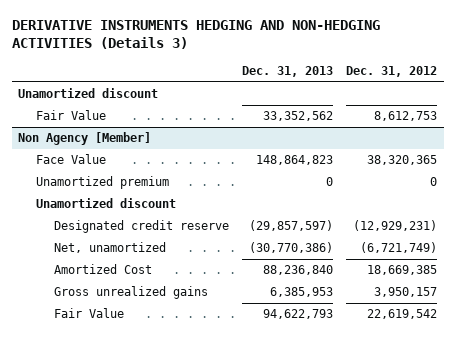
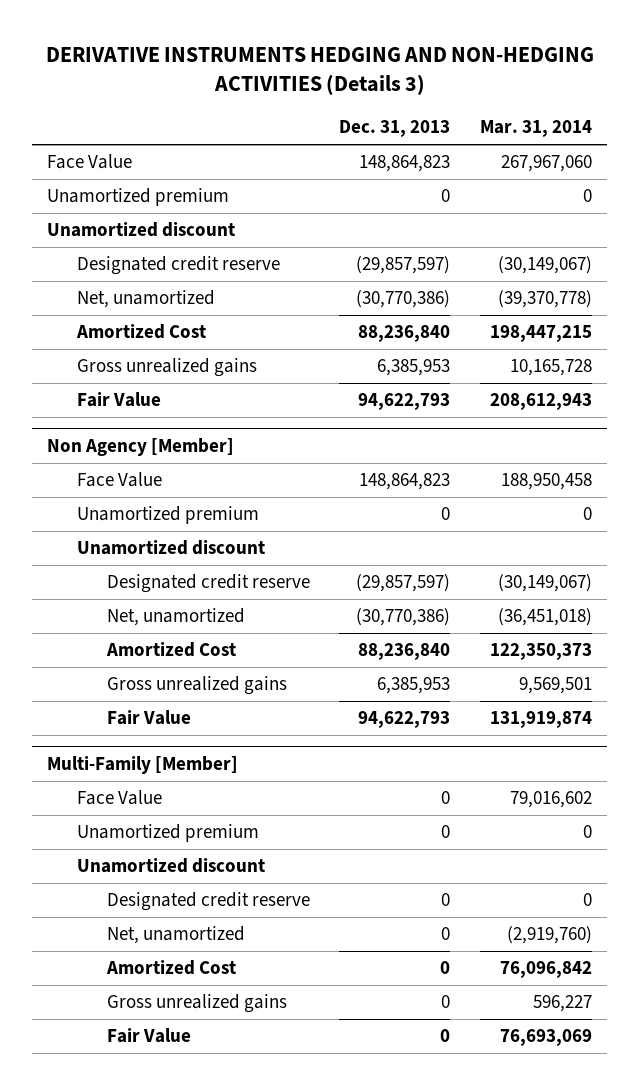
[346,66,438,78] Dec. 31, 2012 -> none
none -> [480,120,593,138] Mar. 31, 2014
none -> [47,154,133,170] Face Value
none -> [47,188,230,207] Unamortized premium
none -> [76,256,280,276] Designated credit reserve
none -> [76,290,215,309] Net, unamortized
none -> [75,324,206,340] Amortized Cost
none -> [76,358,257,378] Gross unrealized gains
[263,111,334,122] 33,352,562 -> [358,393,451,411] 94,622,793
none -> [47,755,239,774] Multi-Family [Member]
none -> [76,790,162,806] Face Value
none -> [76,824,259,843] Unamortized premium
none -> [76,858,265,874] Unamortized discount
none -> [106,892,310,912] Designated credit reserve
none -> [106,926,245,945] Net, unamortized
none -> [105,960,236,976] Amortized Cost
none -> [106,994,287,1014] Gross unrealized gains
none -> [106,1028,191,1044] Fair Value

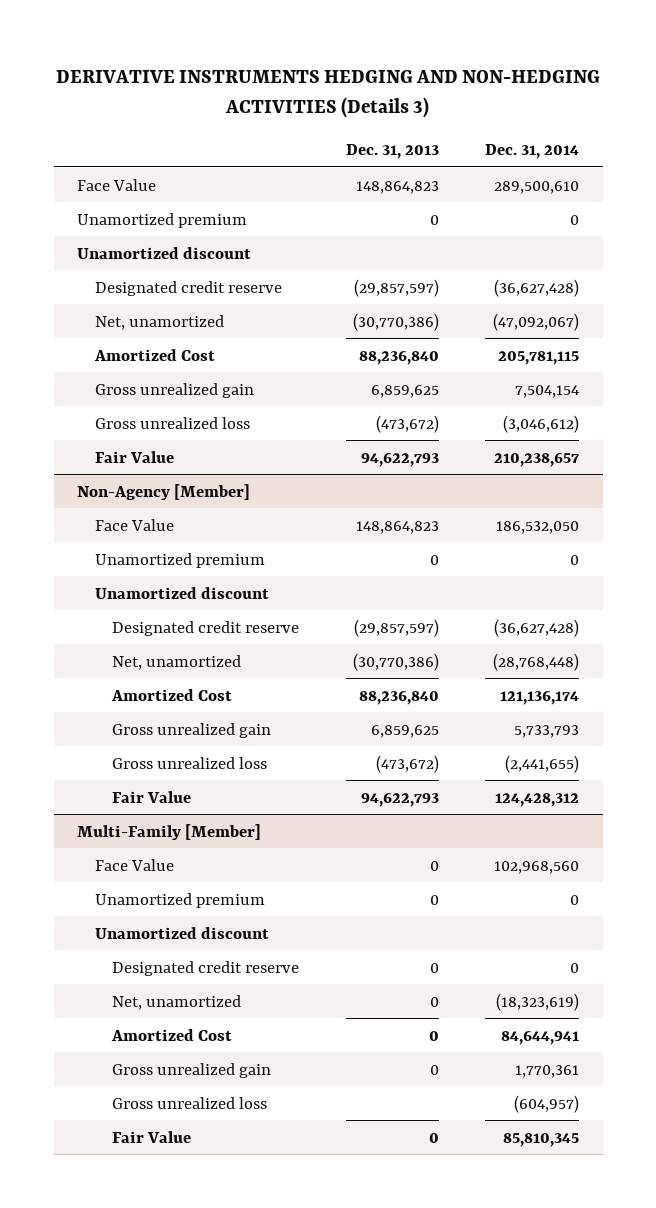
[480,120,593,138] Mar. 31, 2014 -> none
none -> [485,144,580,160] Dec. 31, 2014
[76,358,257,378] Gross unrealized gains -> [94,382,254,398] Gross unrealized gain
[377,359,451,377] 6,385,953 -> [370,384,439,398] 6,859,625
none -> [94,416,250,429] Gross unrealized loss
[47,437,235,456] Non Agency [Member] -> [76,483,250,500] Non-Agency [Member]
[106,676,287,696] Gross unrealized gains -> [112,722,272,738] Gross unrealized gain
[377,677,451,695] 6,385,953 -> [370,724,439,738] 6,859,625
none -> [112,756,268,769] Gross unrealized loss
[106,994,287,1014] Gross unrealized gains -> [112,1062,272,1078] Gross unrealized gain
none -> [112,1096,268,1109] Gross unrealized loss

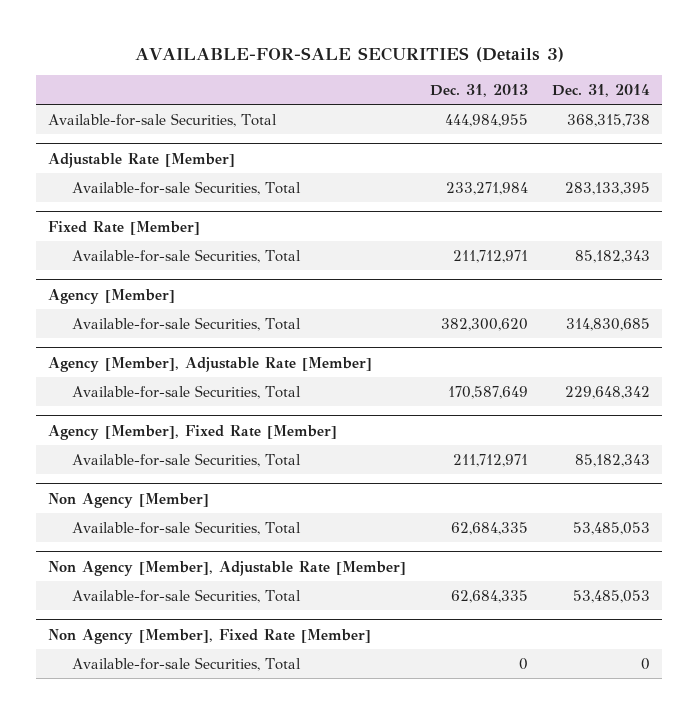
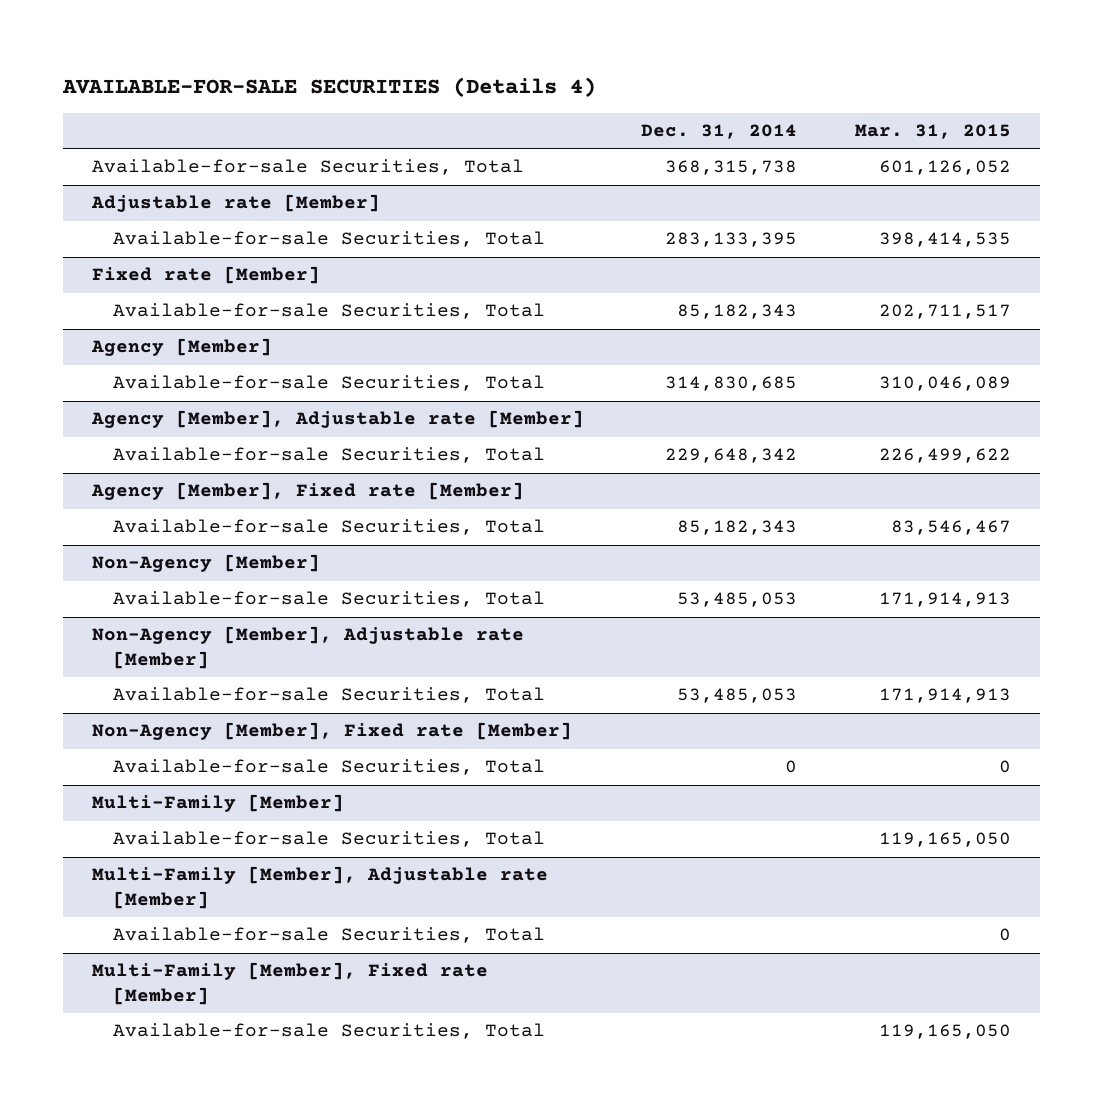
[135,46,565,62] AVAILABLE-FOR-SALE SECURITIES (Details 3) -> [62,77,597,98] AVAILABLE-FOR-SALE SECURITIES (Details 4)
[430,83,529,97] Dec. 31, 2013 -> none
none -> [854,124,1011,140] Mar. 31, 2015
[48,152,236,168] Adjustable Rate [Member] -> [90,194,380,213] Adjustable rate [Member]
[48,220,201,235] Fixed Rate [Member] -> [91,266,320,285] Fixed rate [Member]
[48,356,373,372] Agency [Member], Adjustable Rate [Member] -> [90,410,584,429] Agency [Member], Adjustable rate [Member]
[48,424,338,440] Agency [Member], Fixed Rate [Member] -> [90,482,524,501] Agency [Member], Fixed rate [Member]
[48,492,210,508] Non Agency [Member] -> [91,554,320,573] Non-Agency [Member]
[48,560,407,576] Non Agency [Member], Adjustable Rate [Member] -> [91,626,524,669] Non-Agency [Member], Adjustable rate [Member]
[48,628,372,644] Non Agency [Member], Fixed Rate [Member] -> [91,722,572,741] Non-Agency [Member], Fixed rate [Member]
none -> [91,794,344,813] Multi-Family [Member]
none -> [113,831,546,848] Available-for-sale Securities, Total
none -> [91,866,548,909] Multi-Family [Member], Adjustable rate [Member]
none -> [113,927,546,944] Available-for-sale Securities, Total
none -> [91,962,488,1005] Multi-Family [Member], Fixed rate [Member]
none -> [113,1023,546,1040] Available-for-sale Securities, Total

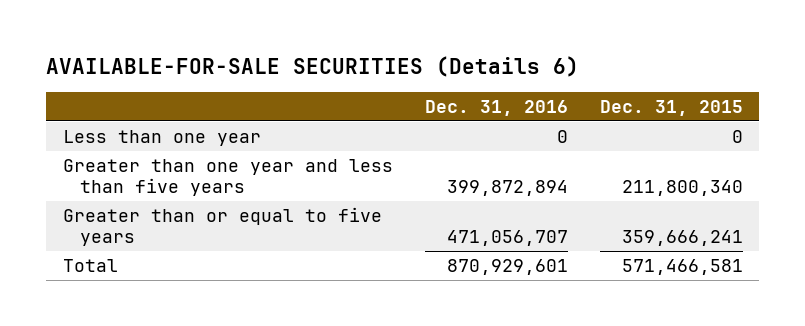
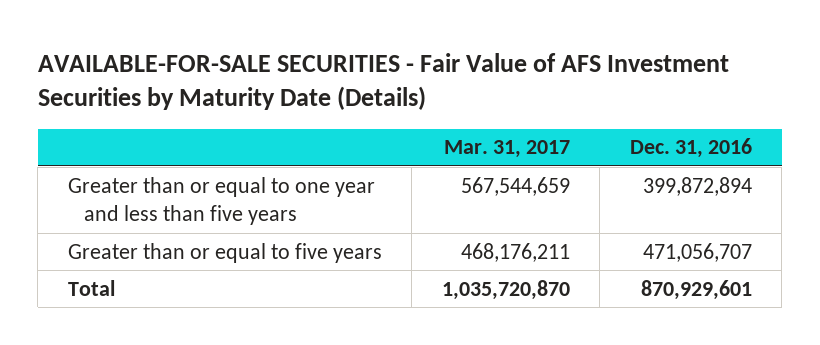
[46,56,580,78] AVAILABLE-FOR-SALE SECURITIES (Details 6) -> [37,53,729,111] AVAILABLE-FOR-SALE SECURITIES - Fair Value of AFS Investment Securities by Maturity Date (Details)
[599,100,743,117] Dec. 31, 2015 -> none
none -> [443,140,570,159] Mar. 31, 2017
[62,129,261,146] Less than one year -> none
[62,158,393,197] Greater than one year and less than five years -> [67,176,375,226] Greater than or equal to one year and less than five years

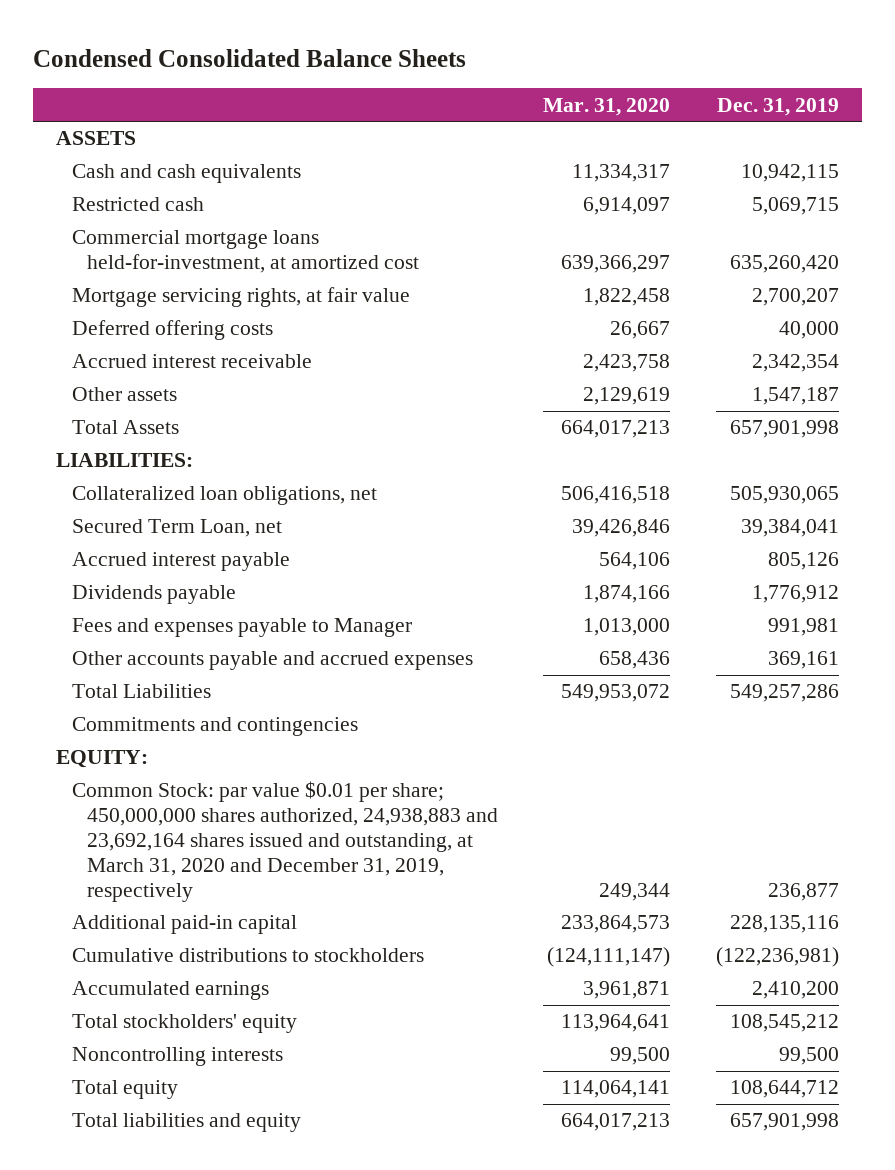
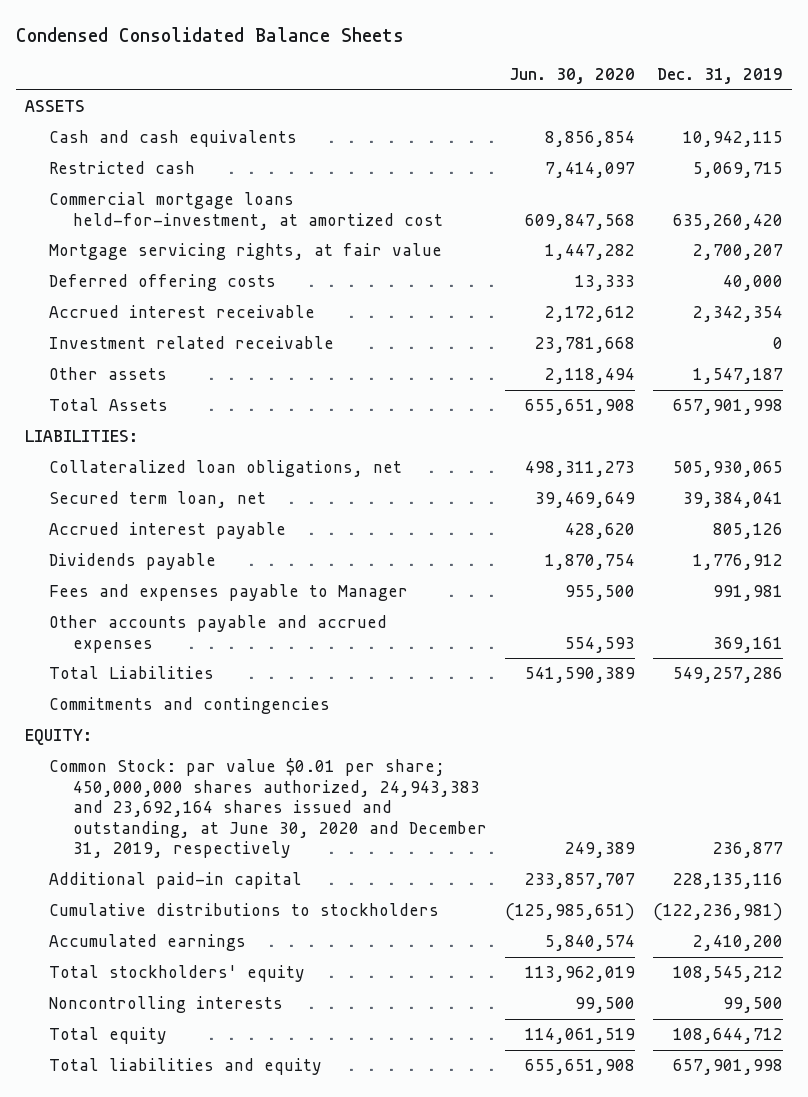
[543,97,671,116] Mar. 31, 2020 -> none
none -> [508,68,635,85] Jun. 30, 2020
none -> [48,336,334,350] Investment related receivable
[71,519,282,538] Secured Term Loan, net -> [48,491,266,509] Secured term loan, net
[71,781,498,902] Common Stock: par value $0.01 per share; 450,000,000 shares authorized, 24,938,883 and 23,692,164 shares issued and outstanding, at March 31, 2020 and December 31, 2019, respectively -> [48,758,487,859] Common Stock: par value $0.01 per share; 450,000,000 shares authorized, 24,943,383 and 23,692,164 shares issued and outstanding, at June 30, 2020 and December 31, 2019, respectively

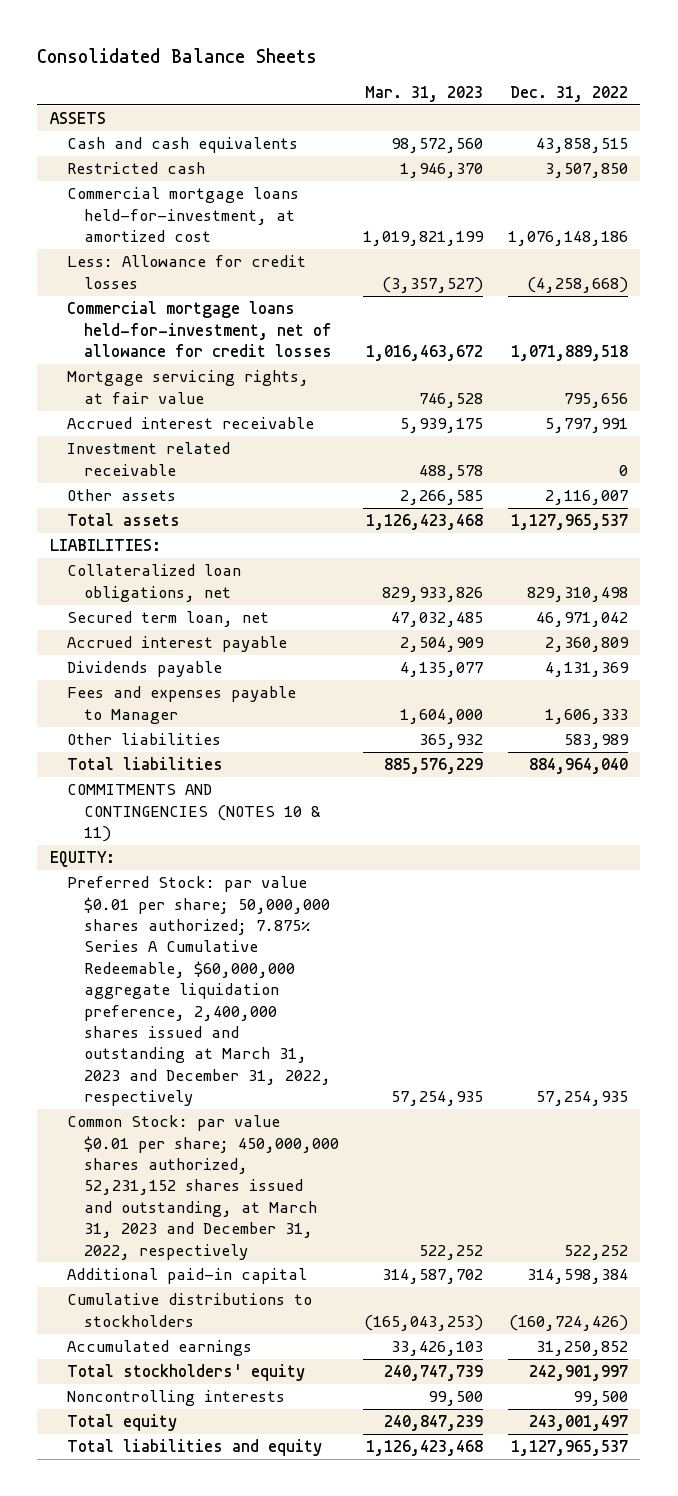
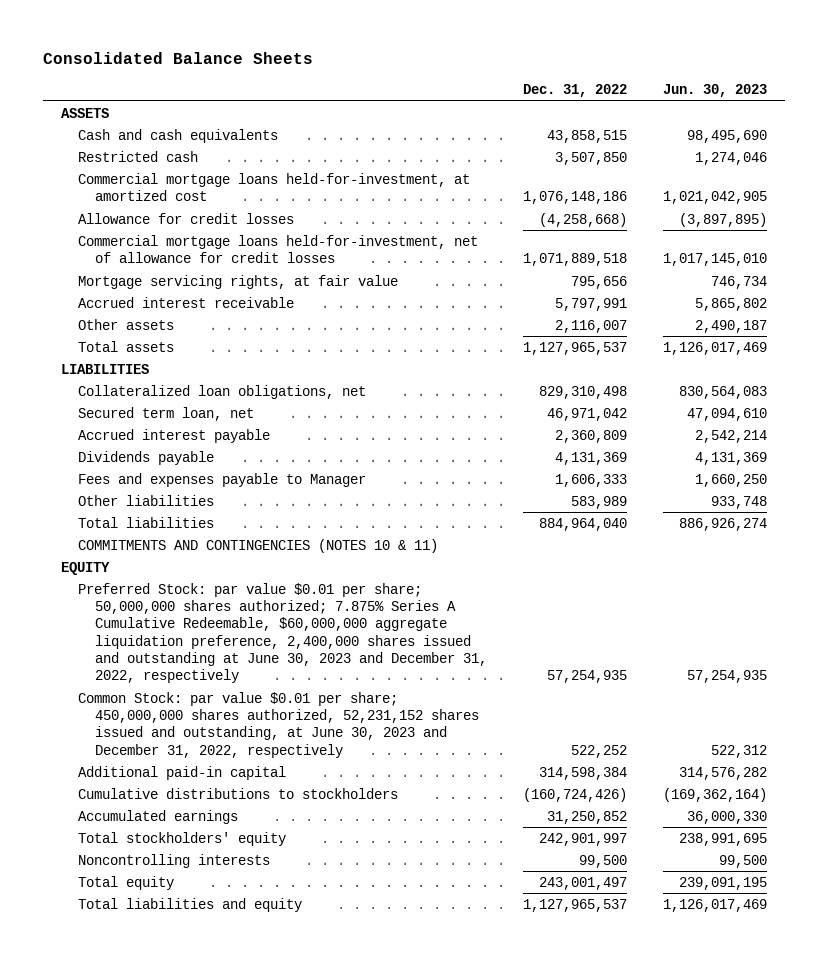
[365,86,484,103] Mar. 31, 2023 -> none
none -> [662,84,767,98] Jun. 30, 2023
[66,255,306,289] Less: Allowance for credit losses -> [77,212,294,224] Allowance for credit losses
[66,442,230,476] Investment related receivable -> none
[49,539,161,552] LIABILITIES: -> [60,363,149,374] LIABILITIES
[49,851,115,868] EQUITY: -> [60,561,110,575] EQUITY
[66,876,331,1106] Preferred Stock: par value $0.01 per share; 50,000,000 shares authorized; 7.875% Series A Cumulative Redeemable, $60,000,000 aggregate liquidation preference, 2,400,000 shares issued and outstanding at March 31, 2023 and December 31, 2022, respectively -> [77,582,487,684] Preferred Stock: par value $0.01 per share; 50,000,000 shares authorized; 7.875% Series A Cumulative Redeemable, $60,000,000 aggregate liquidation preference, 2,400,000 shares issued and outstanding at June 30, 2023 and December 31, 2022, respectively
[66,1115,339,1260] Common Stock: par value $0.01 per share; 450,000,000 shares authorized, 52,231,152 shares issued and outstanding, at March 31, 2023 and December 31, 2022, respectively -> [77,691,479,758] Common Stock: par value $0.01 per share; 450,000,000 shares authorized, 52,231,152 shares issued and outstanding, at June 30, 2023 and December 31, 2022, respectively

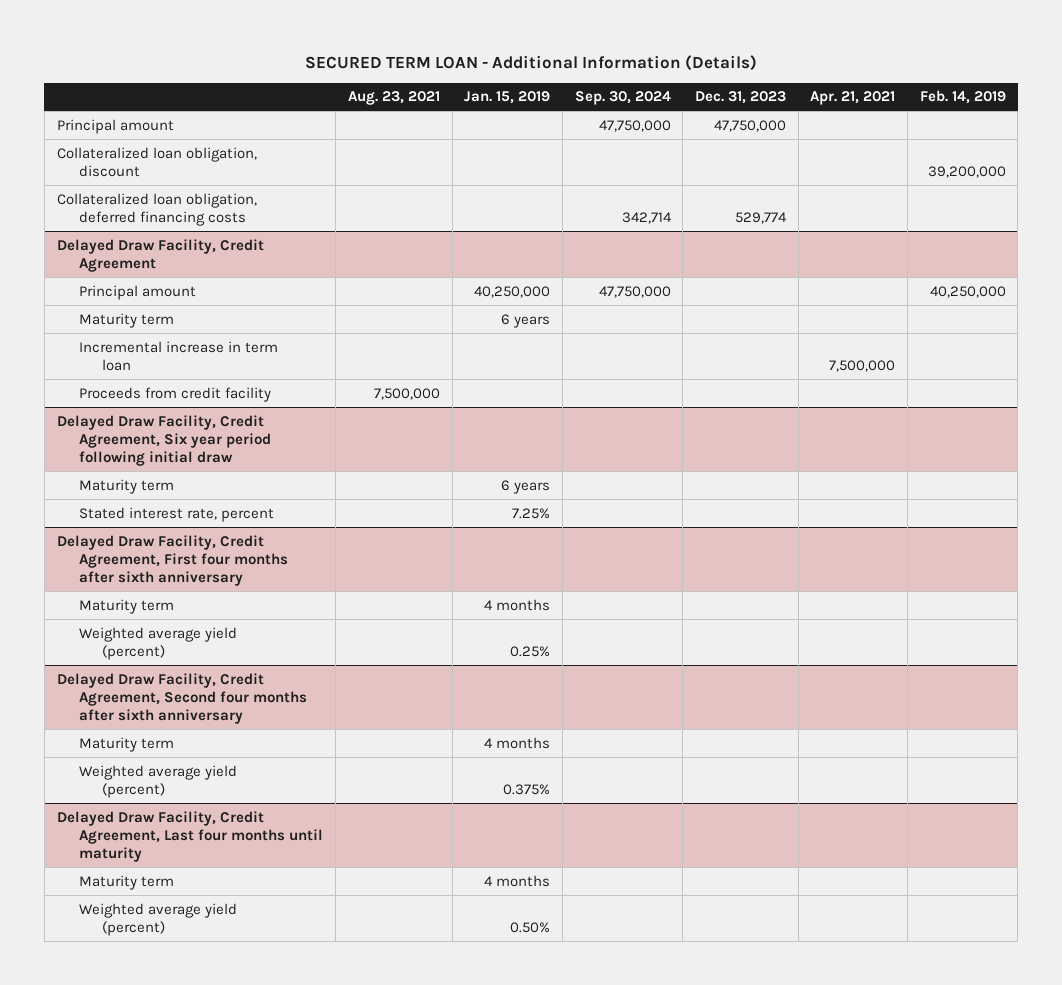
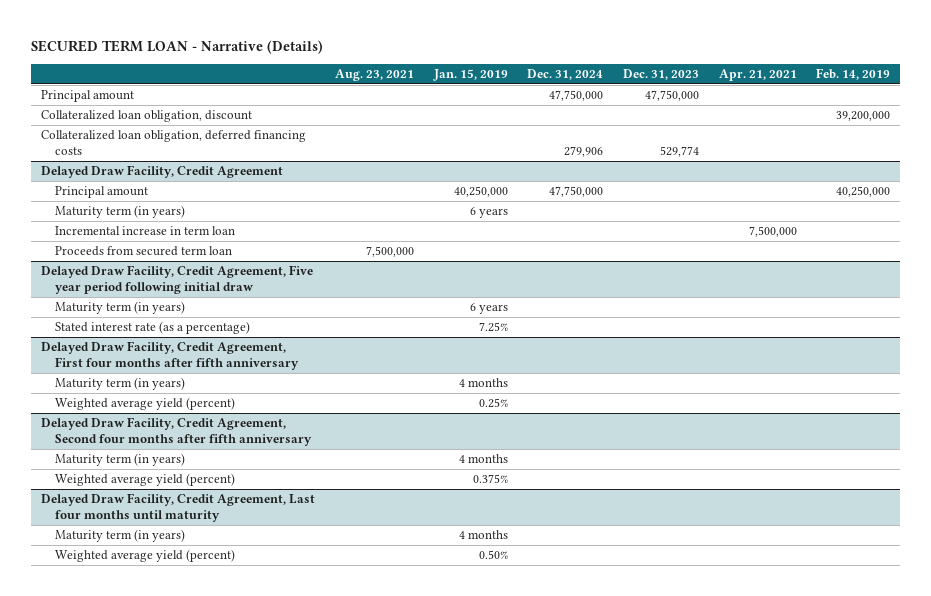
[305,54,758,71] SECURED TERM LOAN - Additional Information (Details) -> [31,40,324,55] SECURED TERM LOAN - Narrative (Details)
[574,91,671,106] Sep. 30, 2024 -> none
none -> [527,69,604,81] Dec. 31, 2024
[79,312,175,328] Maturity term -> [55,205,186,219] Maturity term (in years)
[79,386,272,402] Proceeds from credit facility -> [55,246,233,257] Proceeds from secured term loan
[56,414,272,466] Delayed Draw Facility, Credit Agreement, Six year period following initial draw -> [41,265,314,295] Delayed Draw Facility, Credit Agreement, Five year period following initial draw
[79,478,175,494] Maturity term -> [55,301,186,315] Maturity term (in years)
[79,506,275,522] Stated interest rate, percent -> [55,321,251,335] Stated interest rate (as a percentage)
[56,534,289,586] Delayed Draw Facility, Credit Agreement, First four months after sixth anniversary -> [41,341,300,371] Delayed Draw Facility, Credit Agreement, First four months after fifth anniversary
[79,598,175,614] Maturity term -> [55,377,186,391] Maturity term (in years)
[56,672,308,724] Delayed Draw Facility, Credit Agreement, Second four months after sixth anniversary -> [41,417,313,447] Delayed Draw Facility, Credit Agreement, Second four months after fifth anniversary
[79,736,175,752] Maturity term -> [55,453,186,467] Maturity term (in years)
[79,874,175,890] Maturity term -> [55,529,186,543] Maturity term (in years)

